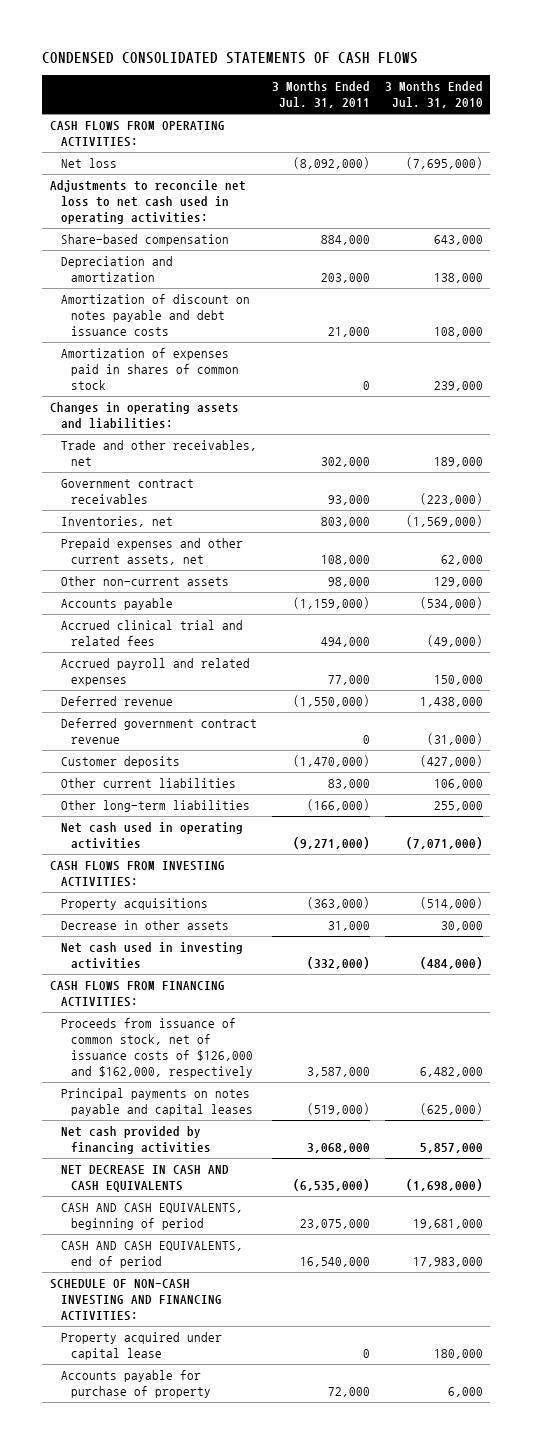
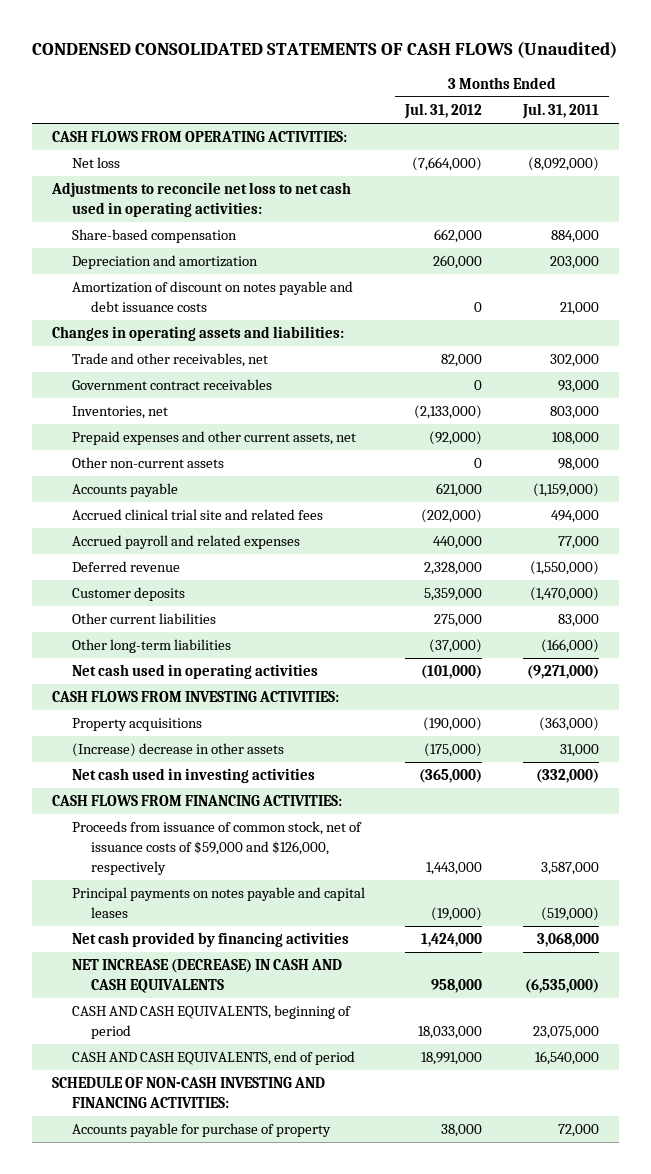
[42,52,419,65] CONDENSED CONSOLIDATED STATEMENTS OF CASH FLOWS -> [31,41,617,59] CONDENSED CONSOLIDATED STATEMENTS OF CASH FLOWS (Unaudited)
[384,81,483,109] 3 Months Ended Jul. 31, 2010 -> none
none -> [404,103,483,120] Jul. 31, 2012
[60,347,240,391] Amortization of expenses paid in shares of common stock -> none
[60,619,243,647] Accrued clinical trial and related fees -> [71,509,323,521] Accrued clinical trial site and related fees
[60,717,257,745] Deferred government contract revenue -> none
[60,919,229,930] Decrease in other assets -> [71,743,284,758] (Increase) decrease in other assets
[60,1017,254,1079] Proceeds from issuance of common stock, net of issuance costs of $126,000 and $162,000, respectively -> [71,821,362,875] Proceeds from issuance of common stock, net of issuance costs of $59,000 and $126,000, respectively
[60,1164,229,1193] NET DECREASE IN CASH AND CASH EQUIVALENTS -> [71,959,342,993] NET INCREASE (DECREASE) IN CASH AND CASH EQUIVALENTS
[60,1331,222,1361] Property acquired under capital lease -> none

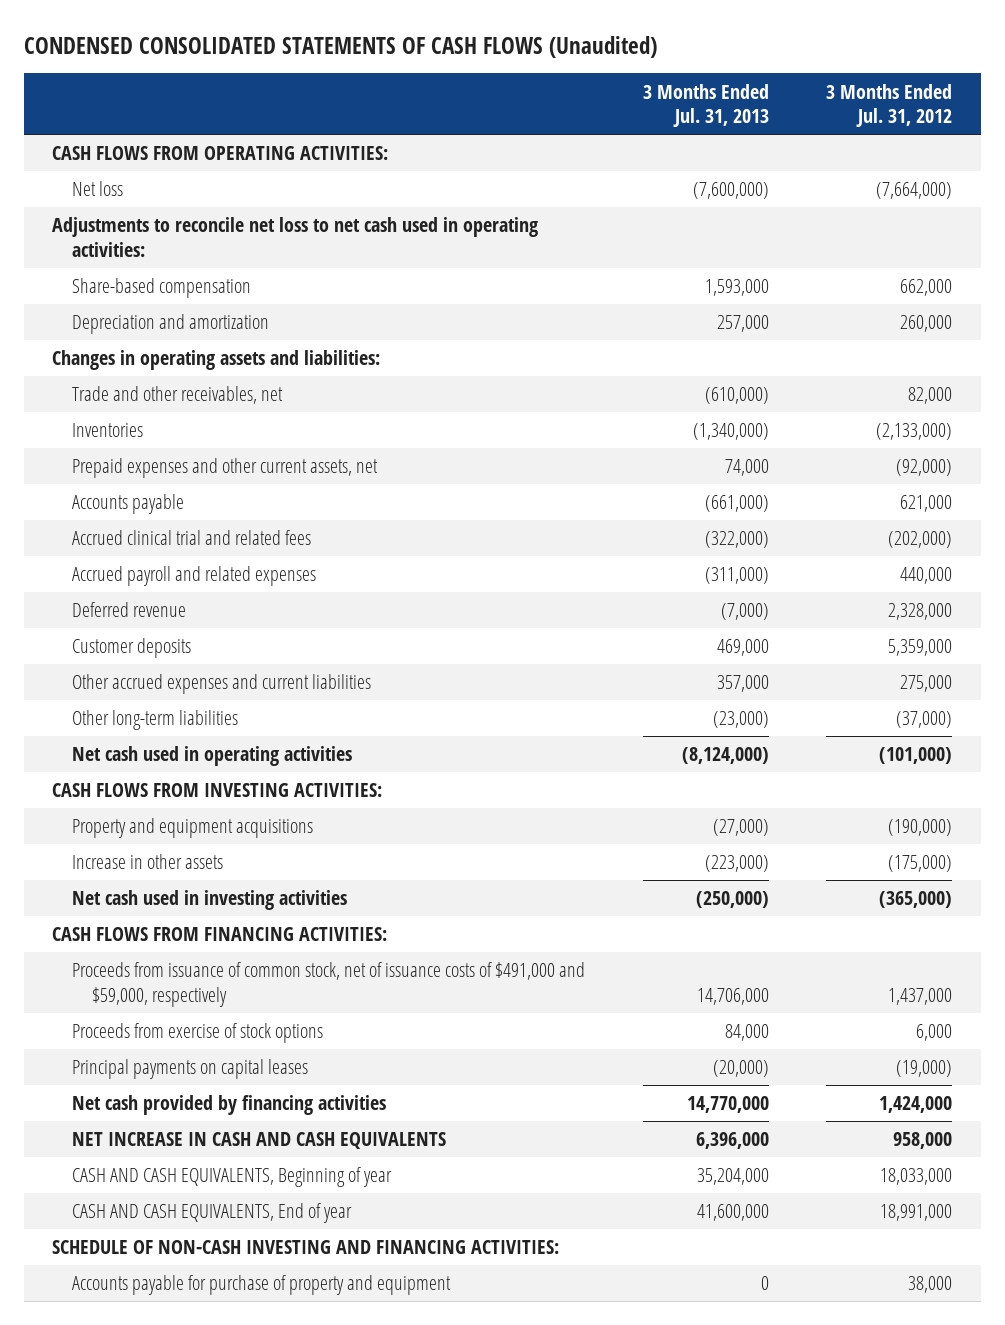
[521,103,599,120] Jul. 31, 2011 -> none
none -> [642,83,769,128] 3 Months Ended Jul. 31, 2013
[71,281,353,312] Amortization of discount on notes payable and debt issuance costs -> none
[71,379,272,391] Government contract receivables -> none
[71,406,168,420] Inventories, net -> [72,423,144,438] Inventories
[71,457,224,469] Other non-current assets -> none
[71,509,323,521] Accrued clinical trial site and related fees -> [72,530,312,546] Accrued clinical trial and related fees
[71,613,216,625] Other current liabilities -> [72,674,372,695] Other accrued expenses and current liabilities
[71,718,202,732] Property acquisitions -> [72,818,314,839] Property and equipment acquisitions
[71,743,284,758] (Increase) decrease in other assets -> [72,854,224,870] Increase in other assets
[71,821,362,875] Proceeds from issuance of common stock, net of issuance costs of $59,000 and $126,000, respectively -> [72,962,586,1007] Proceeds from issuance of common stock, net of issuance costs of $491,000 and $59,000, respectively
[426,861,483,875] 1,443,000 -> [888,987,953,1005] 1,437,000
none -> [72,1023,324,1044] Proceeds from exercise of stock options
[71,887,365,918] Principal payments on notes payable and capital leases -> [72,1059,309,1080] Principal payments on capital leases
[71,959,342,993] NET INCREASE (DECREASE) IN CASH AND CASH EQUIVALENTS -> [72,1132,447,1150] NET INCREASE IN CASH AND CASH EQUIVALENTS
[71,1005,351,1039] CASH AND CASH EQUIVALENTS, beginning of period -> [72,1167,393,1188] CASH AND CASH EQUIVALENTS, Beginning of year
[71,1051,355,1066] CASH AND CASH EQUIVALENTS, end of period -> [72,1203,353,1224] CASH AND CASH EQUIVALENTS, End of year
[71,1123,331,1138] Accounts payable for purchase of property -> [72,1275,452,1296] Accounts payable for purchase of property and equipment

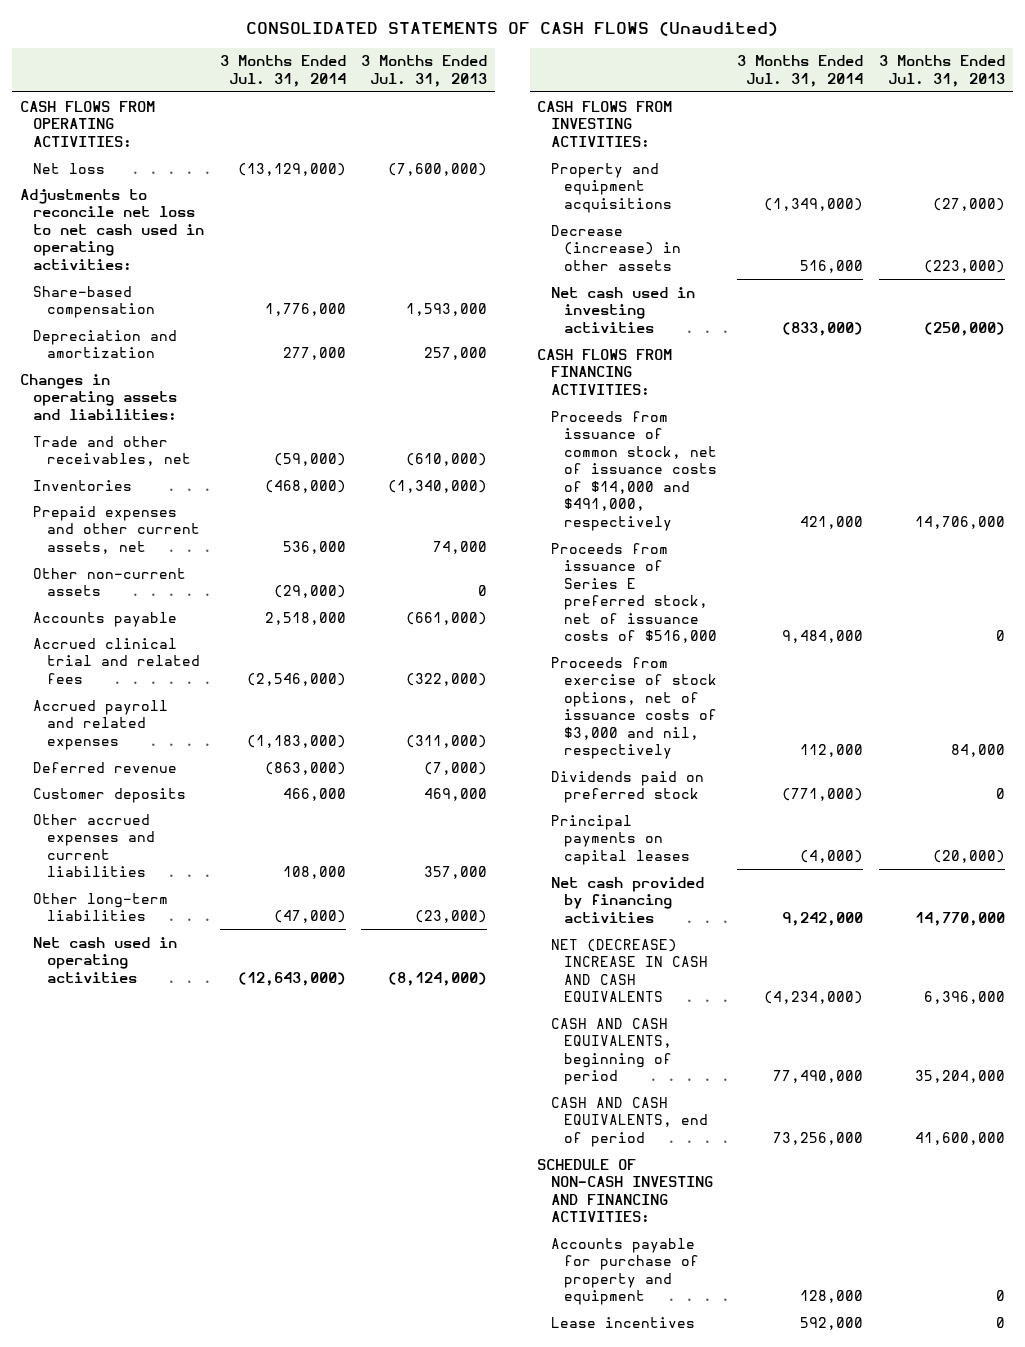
[23,35,657,58] CONDENSED CONSOLIDATED STATEMENTS OF CASH FLOWS (Unaudited) -> [246,21,779,36] CONSOLIDATED STATEMENTS OF CASH FLOWS (Unaudited)
[826,83,953,128] 3 Months Ended Jul. 31, 2012 -> none
none -> [219,55,346,87] 3 Months Ended Jul. 31, 2014
none -> [33,567,187,597] Other non-current assets
[72,854,224,870] Increase in other assets -> [550,224,682,271] Decrease (increase) in other assets
[72,962,586,1007] Proceeds from issuance of common stock, net of issuance costs of $491,000 and $59,000, respectively -> [550,410,718,531] Proceeds from issuance of common stock, net of issuance costs of $14,000 and $491,000, respectively
none -> [550,542,718,644] Proceeds from issuance of Series E preferred stock, net of issuance costs of $516,000
[72,1023,324,1044] Proceeds from exercise of stock options -> [550,656,718,760] Proceeds from exercise of stock options, net of issuance costs of $3,000 and nil, respectively
none -> [550,770,704,804] Dividends paid on preferred stock
[72,1132,447,1150] NET INCREASE IN CASH AND CASH EQUIVALENTS -> [550,938,709,1003] NET (DECREASE) INCREASE IN CASH AND CASH EQUIVALENTS
[72,1167,393,1188] CASH AND CASH EQUIVALENTS, Beginning of year -> [550,1017,673,1086] CASH AND CASH EQUIVALENTS, beginning of period
[72,1203,353,1224] CASH AND CASH EQUIVALENTS, End of year -> [550,1096,709,1147] CASH AND CASH EQUIVALENTS, end of period
none -> [550,1316,695,1328] Lease incentives

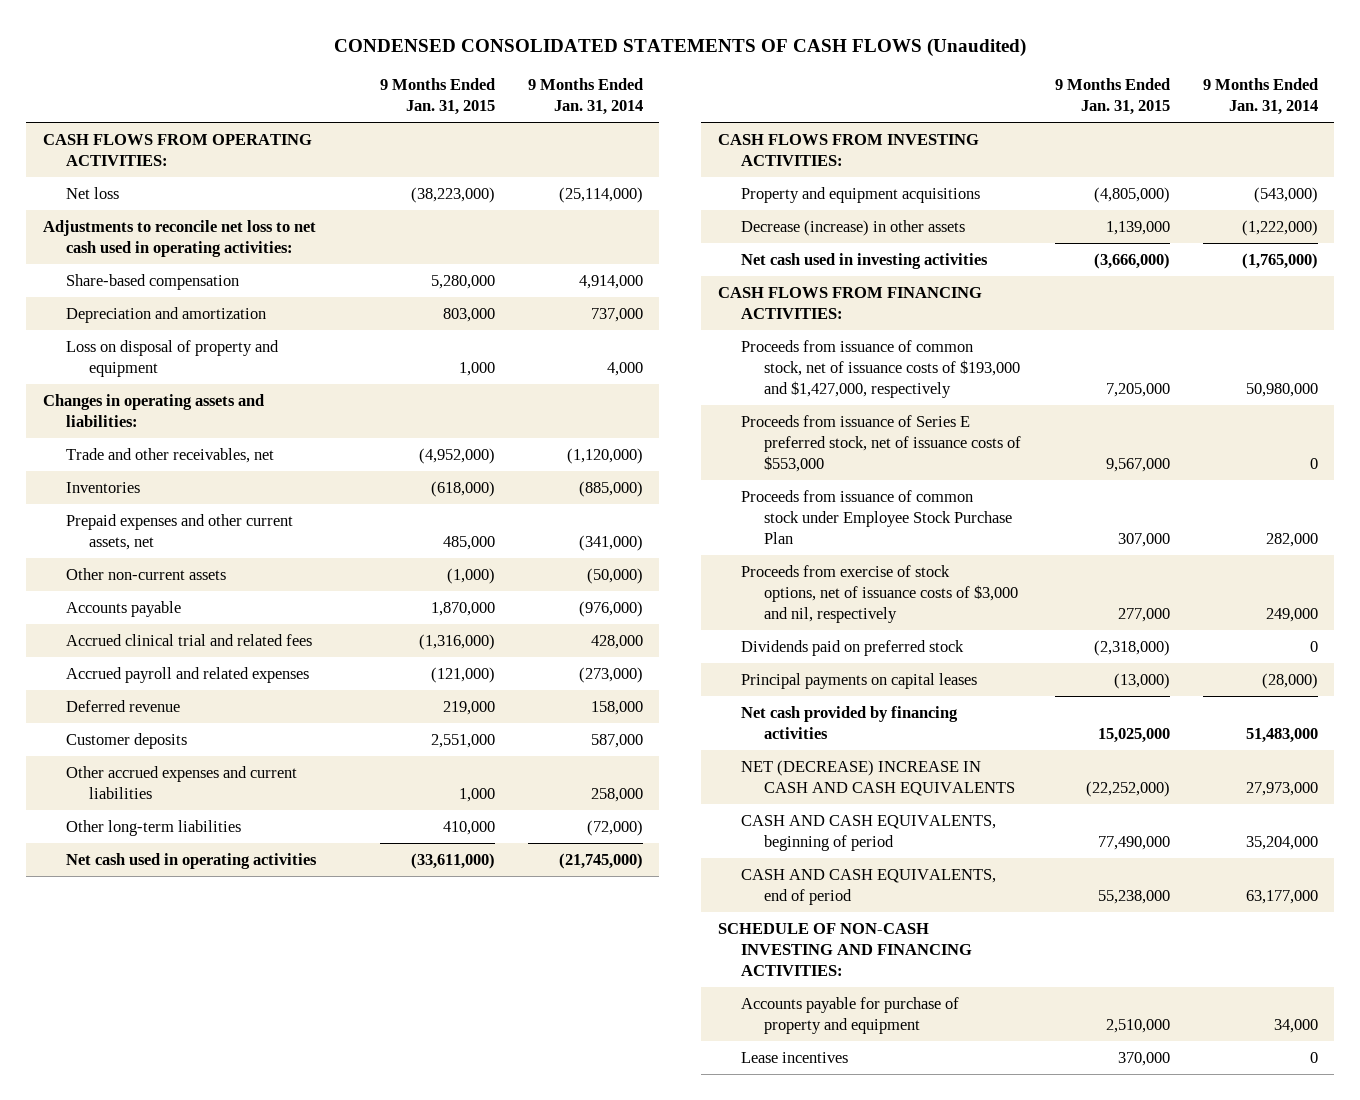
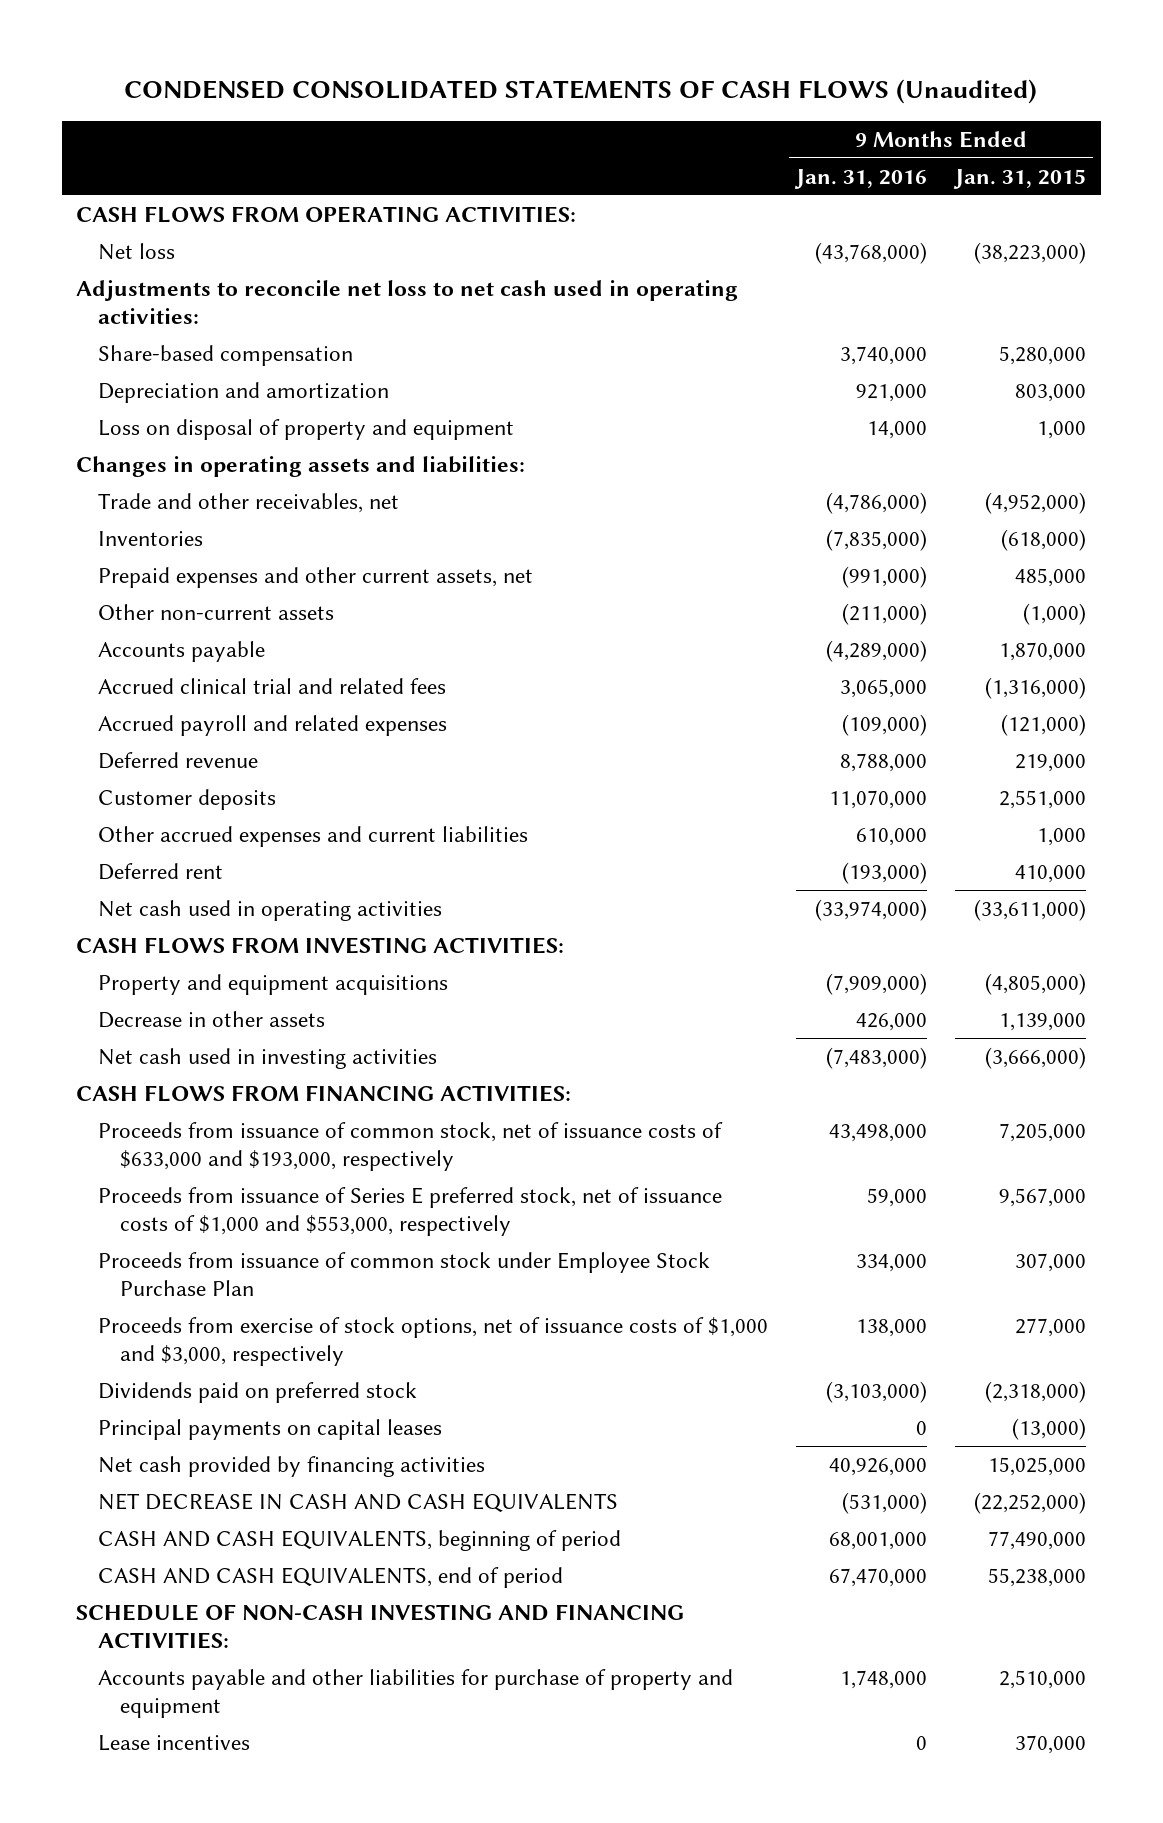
[527,78,643,116] 9 Months Ended Jan. 31, 2014 -> none
none -> [794,168,928,189] Jan. 31, 2016
[66,819,242,836] Other long-term liabilities -> none
none -> [98,862,224,880] Deferred rent
[741,219,966,236] Decrease (increase) in other assets -> [98,1010,326,1028] Decrease in other assets
[741,339,1021,399] Proceeds from issuance of common stock, net of issuance costs of $193,000 and $1,427,000, respectively -> [98,1121,724,1171] Proceeds from issuance of common stock, net of issuance costs of $633,000 and $193,000, respectively
[741,414,1022,473] Proceeds from issuance of Series E preferred stock, net of issuance costs of $553,000 -> [98,1186,723,1236] Proceeds from issuance of Series E preferred stock, net of issuance costs of $1,000 and $553,000, respectively
[741,564,1019,624] Proceeds from exercise of stock options, net of issuance costs of $3,000 and nil, respectively -> [98,1316,769,1366] Proceeds from exercise of stock options, net of issuance costs of $1,000 and $3,000, respectively
[741,759,1016,796] NET (DECREASE) INCREASE IN CASH AND CASH EQUIVALENTS -> [98,1492,619,1512] NET DECREASE IN CASH AND CASH EQUIVALENTS
[741,996,960,1034] Accounts payable for purchase of property and equipment -> [98,1668,734,1718] Accounts payable and other liabilities for purchase of property and equipment

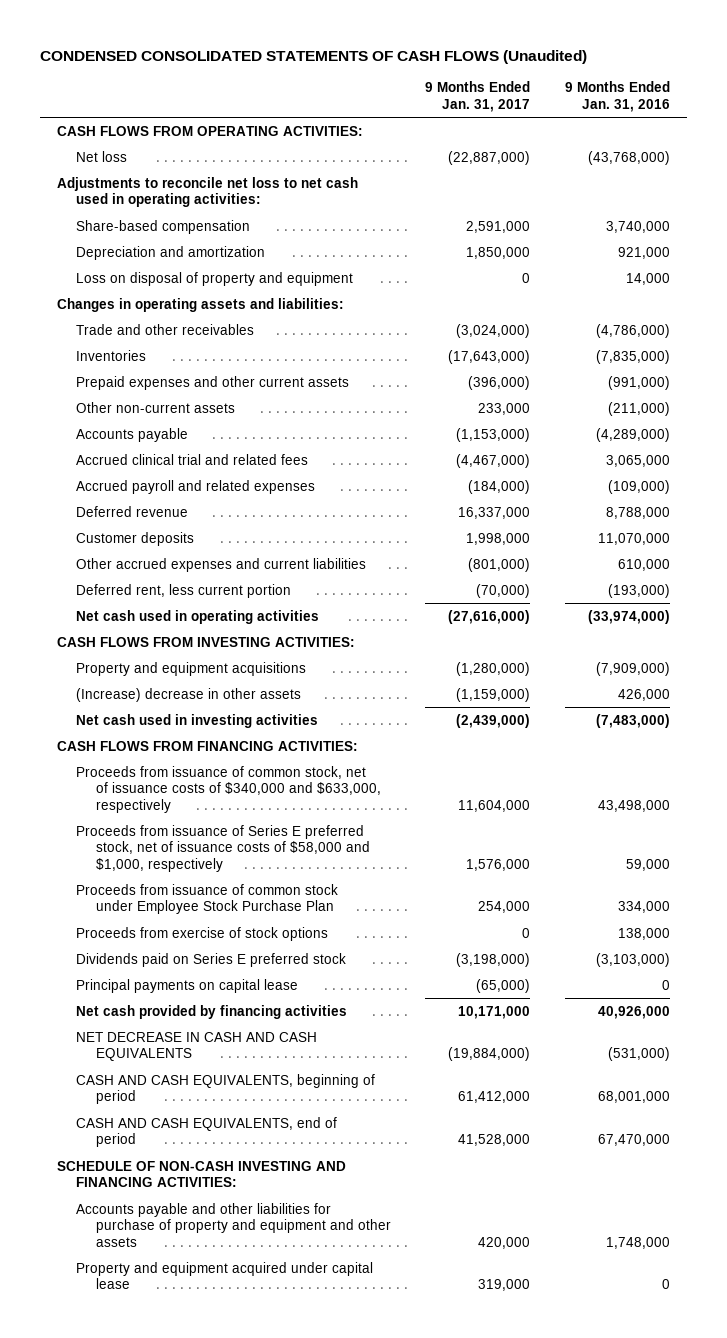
[953,168,1087,189] Jan. 31, 2015 -> none
none -> [425,81,531,112] 9 Months Ended Jan. 31, 2017
[98,492,400,513] Trade and other receivables, net -> [76,323,255,335] Trade and other receivables
[98,566,534,588] Prepaid expenses and other current assets, net -> [76,375,350,390] Prepaid expenses and other current assets
[98,862,224,880] Deferred rent -> [76,583,292,598] Deferred rent, less current portion
[98,1010,326,1028] Decrease in other assets -> [76,687,302,702] (Increase) decrease in other assets
[98,1121,724,1171] Proceeds from issuance of common stock, net of issuance costs of $633,000 and $193,000, respectively -> [76,765,382,813] Proceeds from issuance of common stock, net of issuance costs of $340,000 and $633,000, respectively
[98,1186,723,1236] Proceeds from issuance of Series E preferred stock, net of issuance costs of $1,000 and $553,000, respectively -> [76,824,371,872] Proceeds from issuance of Series E preferred stock, net of issuance costs of $58,000 and $1,000, respectively
[98,1316,769,1366] Proceeds from exercise of stock options, net of issuance costs of $1,000 and $3,000, respectively -> [76,926,329,941] Proceeds from exercise of stock options
[98,1381,418,1403] Dividends paid on preferred stock -> [76,952,347,967] Dividends paid on Series E preferred stock
[98,1418,443,1440] Principal payments on capital leases -> [76,978,299,993] Principal payments on capital lease
[98,1734,251,1751] Lease incentives -> none
[98,1668,734,1718] Accounts payable and other liabilities for purchase of property and equipment -> [76,1202,392,1247] Accounts payable and other liabilities for purchase of property and equipment and other assets
none -> [76,1261,374,1290] Property and equipment acquired under capital lease

